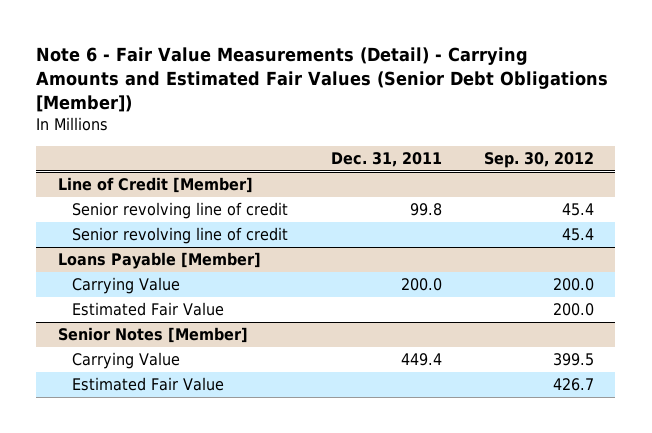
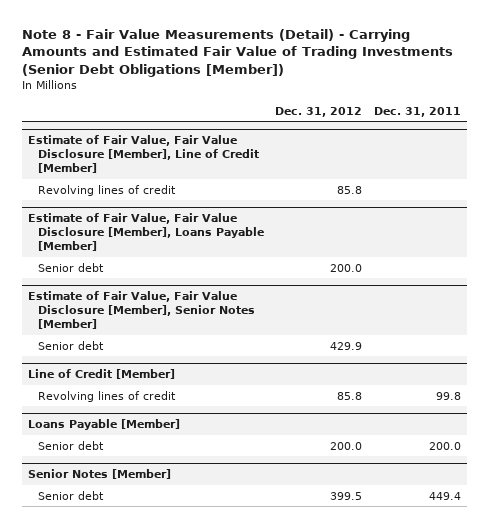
[36,46,609,113] Note 6 - Fair Value Measurements (Detail) - Carrying Amounts and Estimated Fair Values (Senior Debt Obligations [Member]) -> [21,28,453,77] Note 8 - Fair Value Measurements (Detail) - Carrying Amounts and Estimated Fair Value of Trading Investments (Senior Debt Obligations [Member])
[484,152,595,169] Sep. 30, 2012 -> none
none -> [275,106,363,117] Dec. 31, 2012
none -> [27,134,259,174] Estimate of Fair Value, Fair Value Disclosure [Member], Line of Credit [Member]
none -> [37,184,176,196] Revolving lines of credit
none -> [27,212,264,252] Estimate of Fair Value, Fair Value Disclosure [Member], Loans Payable [Member]
none -> [37,262,104,272] Senior debt
none -> [27,290,255,330] Estimate of Fair Value, Fair Value Disclosure [Member], Senior Notes [Member]
none -> [37,340,104,350] Senior debt
[72,227,289,245] Senior revolving line of credit -> none
[72,202,289,220] Senior revolving line of credit -> [37,390,176,402] Revolving lines of credit
[72,302,225,317] Estimated Fair Value -> none
[72,277,181,295] Carrying Value -> [37,440,104,450] Senior debt
[72,377,225,392] Estimated Fair Value -> none
[72,352,181,370] Carrying Value -> [37,490,104,500] Senior debt

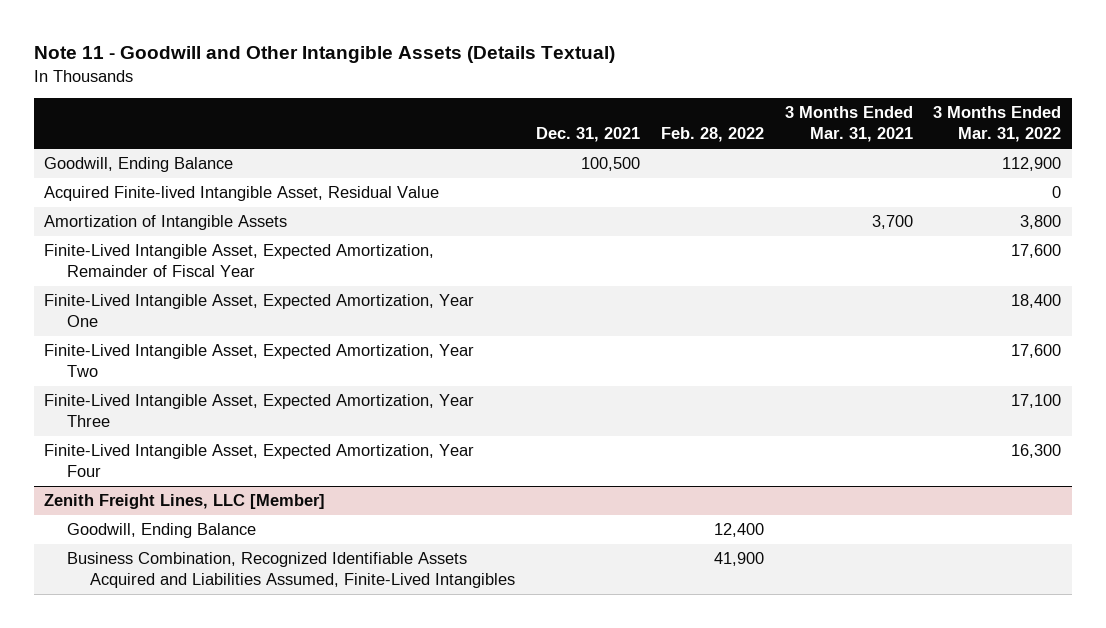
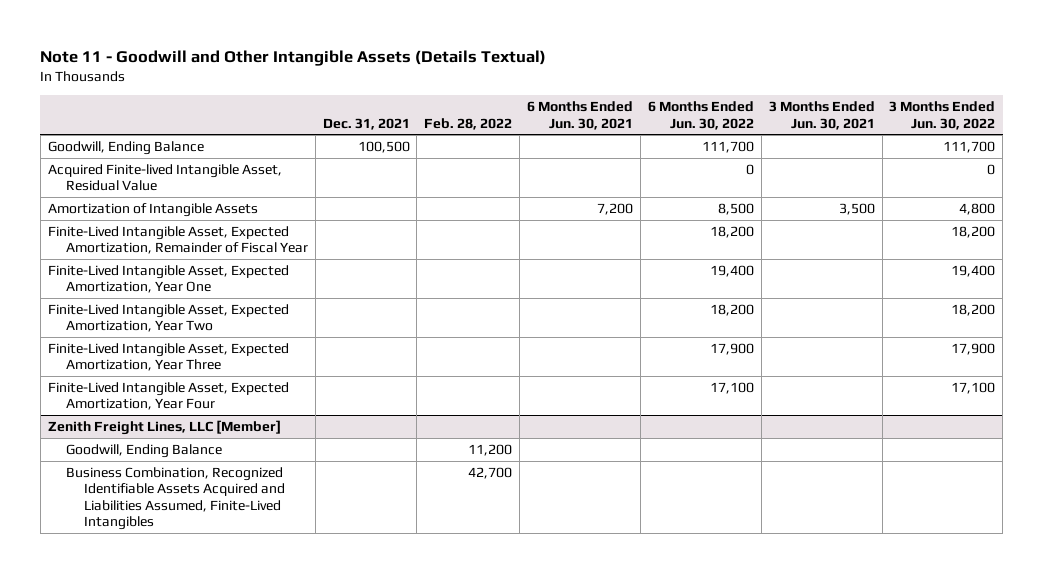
[784,106,913,143] 3 Months Ended Mar. 31, 2021 -> none
[933,106,1062,143] 3 Months Ended Mar. 31, 2022 -> none
none -> [527,101,634,130] 6 Months Ended Jun. 30, 2021
none -> [647,101,754,130] 6 Months Ended Jun. 30, 2022
none -> [768,101,875,130] 3 Months Ended Jun. 30, 2021
none -> [889,101,996,130] 3 Months Ended Jun. 30, 2022
[713,523,764,538] 12,400 -> [468,443,513,456] 11,200
[713,552,764,567] 41,900 -> [468,466,513,479] 42,700

